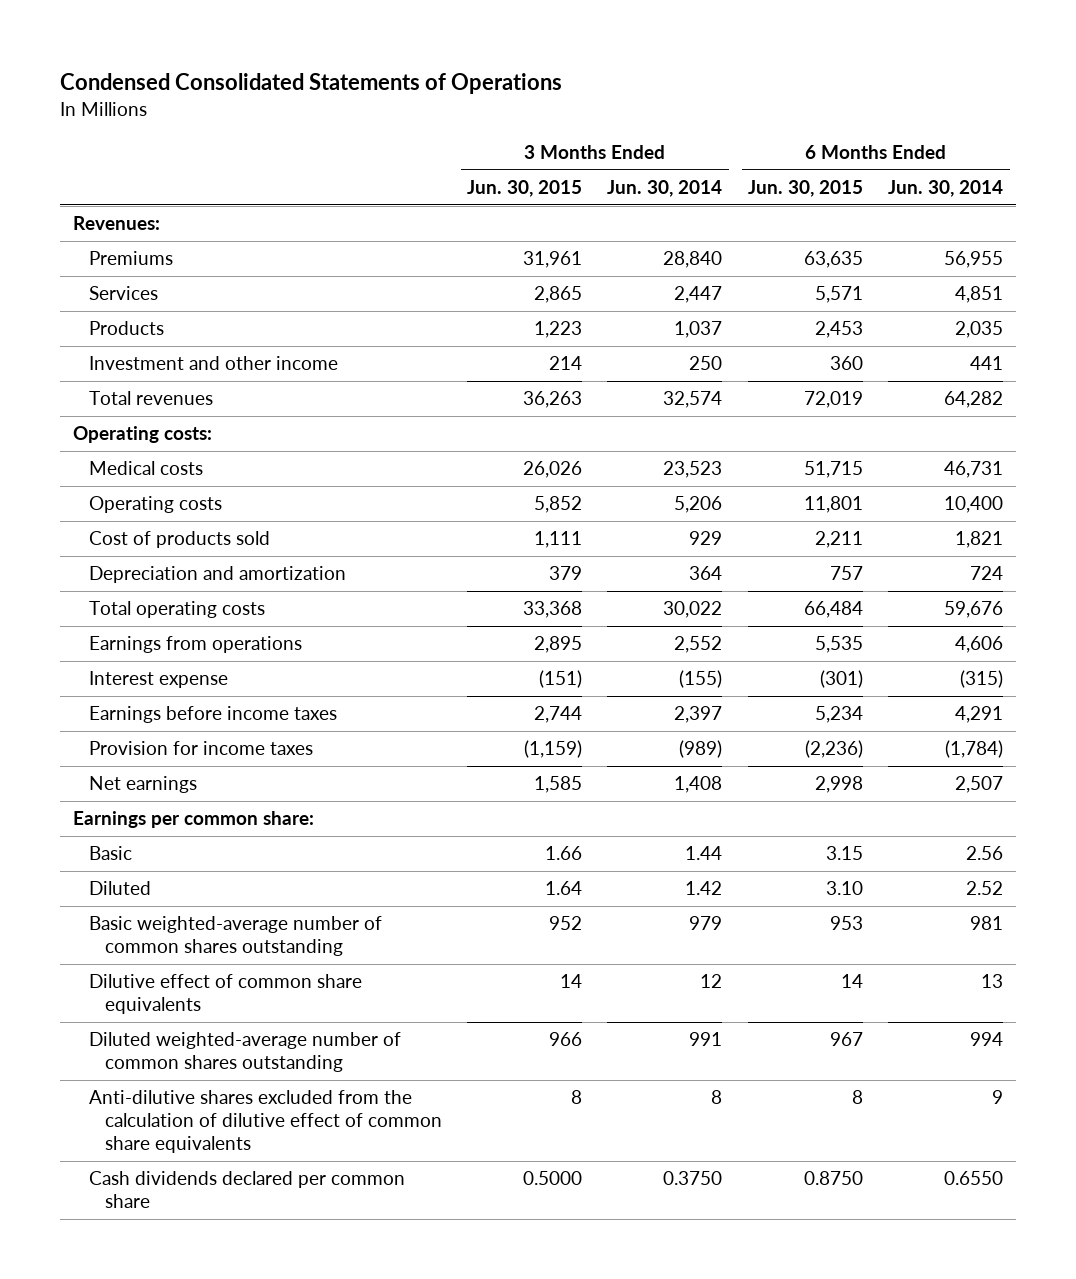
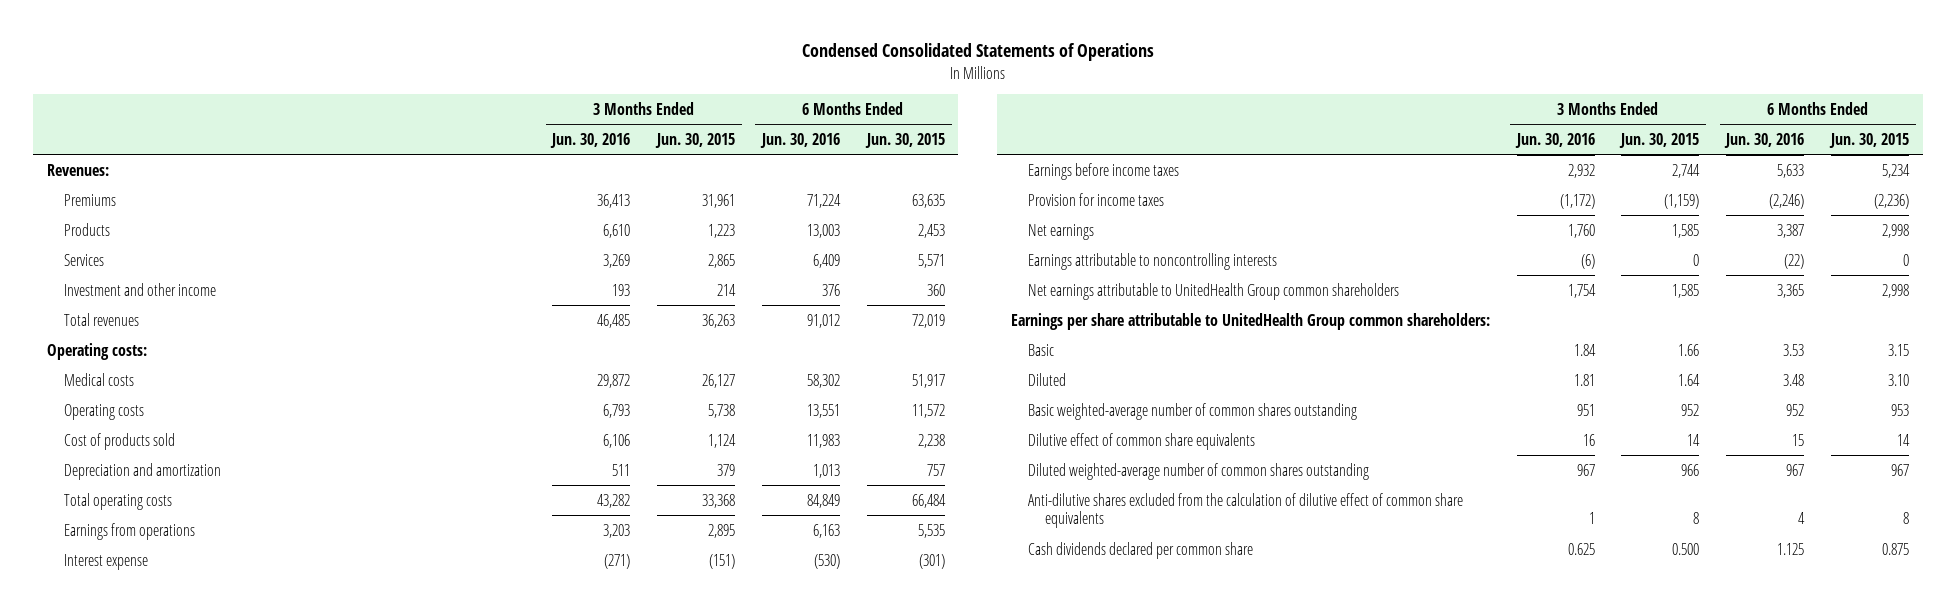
[607,180,723,198] Jun. 30, 2014 -> none
[888,180,1004,198] Jun. 30, 2014 -> none
none -> [550,132,631,148] Jun. 30, 2016
none -> [760,132,841,148] Jun. 30, 2016
[88,286,158,301] Services -> [63,253,104,266] Services
[523,461,583,479] 26,026 -> [702,373,736,388] 26,127
[803,461,863,479] 51,715 -> [911,373,945,388] 51,917
[534,496,583,514] 5,852 -> [708,403,736,418] 5,738
[803,496,863,514] 11,801 -> [911,403,945,418] 11,572
[534,531,583,549] 1,111 -> [708,433,737,448] 1,124
[814,531,863,549] 2,211 -> [917,433,945,448] 2,238
none -> [1027,252,1277,270] Earnings attributable to noncontrolling interests
none -> [1027,282,1399,300] Net earnings attributable to UnitedHealth Group common shareholders
[72,811,314,829] Earnings per common share: -> [1010,312,1490,330] Earnings per share attributable to UnitedHealth Group common shareholders:
[523,1171,583,1186] 0.5000 -> [1672,542,1700,555] 0.500
[803,1171,863,1186] 0.8750 -> [1882,542,1910,555] 0.875

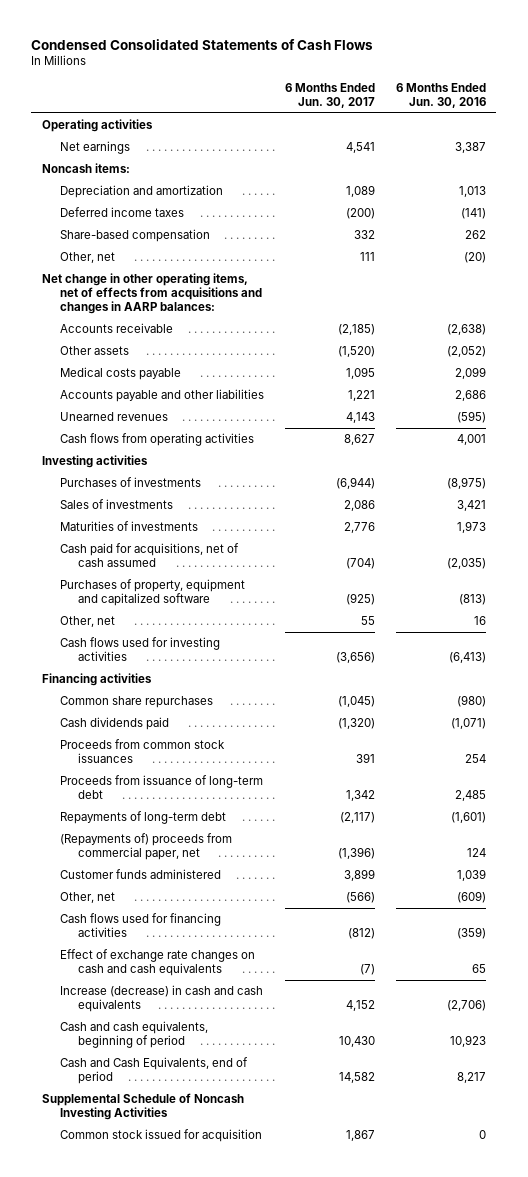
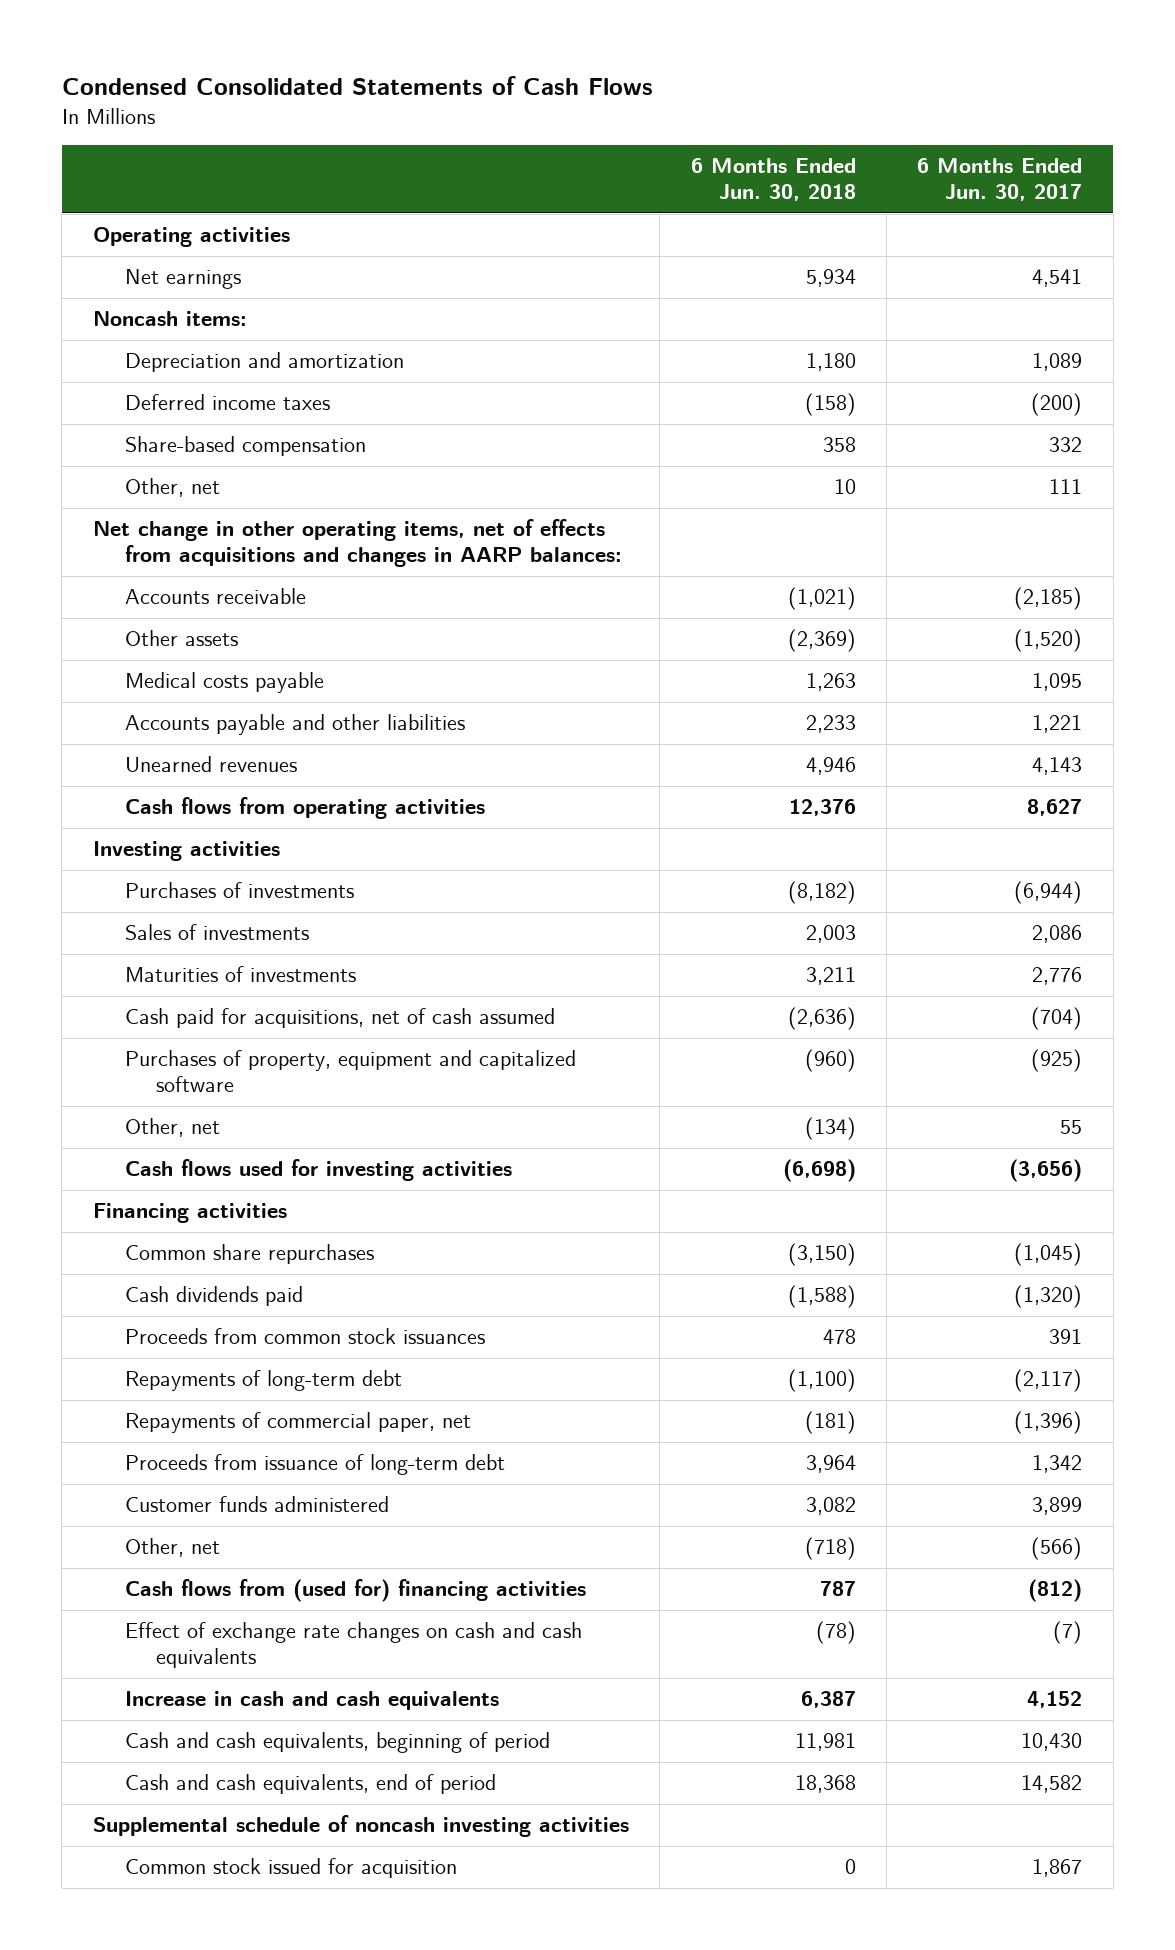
[395,83,486,109] 6 Months Ended Jun. 30, 2016 -> none
none -> [690,158,856,202] 6 Months Ended Jun. 30, 2018
[60,833,233,861] (Repayments of) proceeds from commercial paper, net -> [124,1412,471,1434] Repayments of commercial paper, net
[60,775,264,800] Proceeds from issuance of long-term debt -> [124,1454,505,1476] Proceeds from issuance of long-term debt
[60,913,222,938] Cash flows used for financing activities -> [124,1579,586,1603] Cash flows from (used for) financing activities
[60,985,264,1013] Increase (decrease) in cash and cash equivalents -> [124,1691,499,1711] Increase in cash and cash equivalents
[60,1057,249,1085] Cash and Cash Equivalents, end of period -> [124,1774,496,1795] Cash and cash equivalents, end of period
[41,1093,244,1121] Supplemental Schedule of Noncash Investing Activities -> [92,1815,629,1838] Supplemental schedule of noncash investing activities

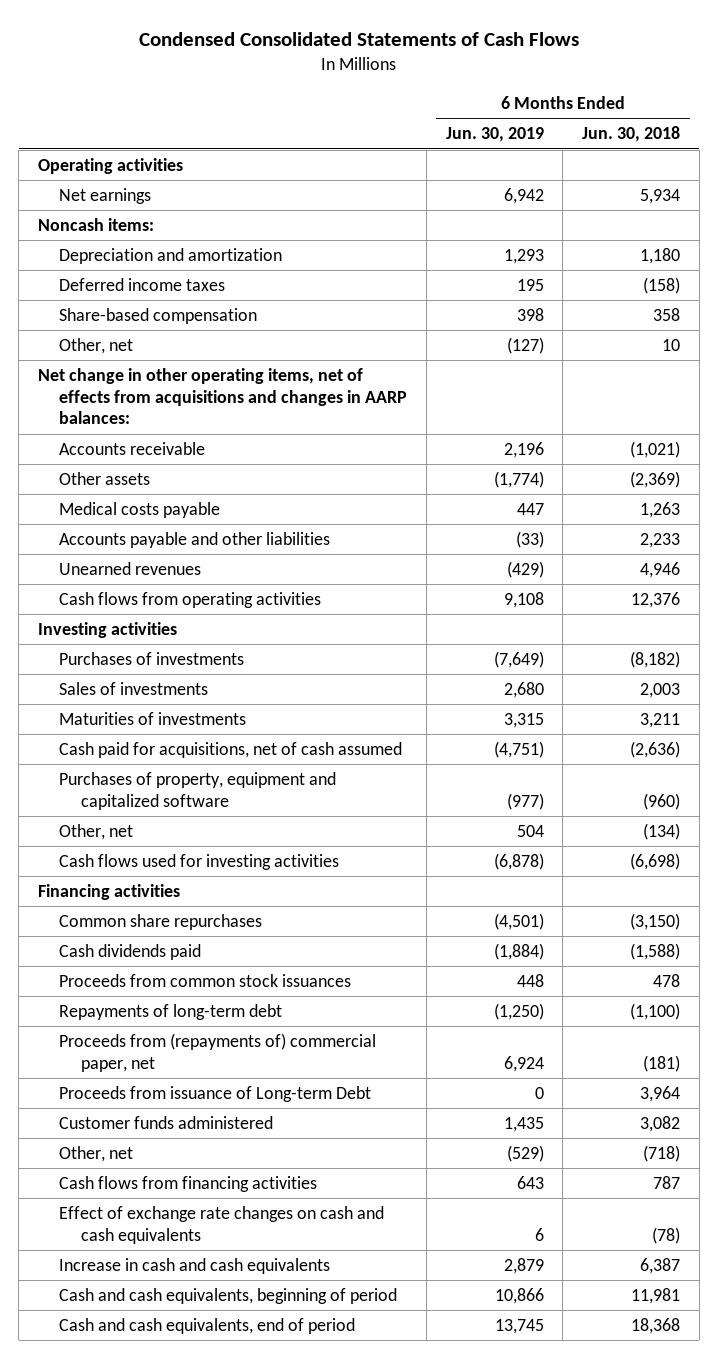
[917,158,1083,202] 6 Months Ended Jun. 30, 2017 -> none
none -> [445,127,544,143] Jun. 30, 2019
[124,1412,471,1434] Repayments of commercial paper, net -> [59,1032,377,1072] Proceeds from (repayments of) commercial paper, net
[124,1454,505,1476] Proceeds from issuance of long-term debt -> [59,1085,372,1102] Proceeds from issuance of Long-term Debt
[124,1579,586,1603] Cash flows from (used for) financing activities -> [59,1175,318,1192] Cash flows from financing activities
[92,1815,629,1838] Supplemental schedule of noncash investing activities -> none
[124,1858,457,1879] Common stock issued for acquisition -> none

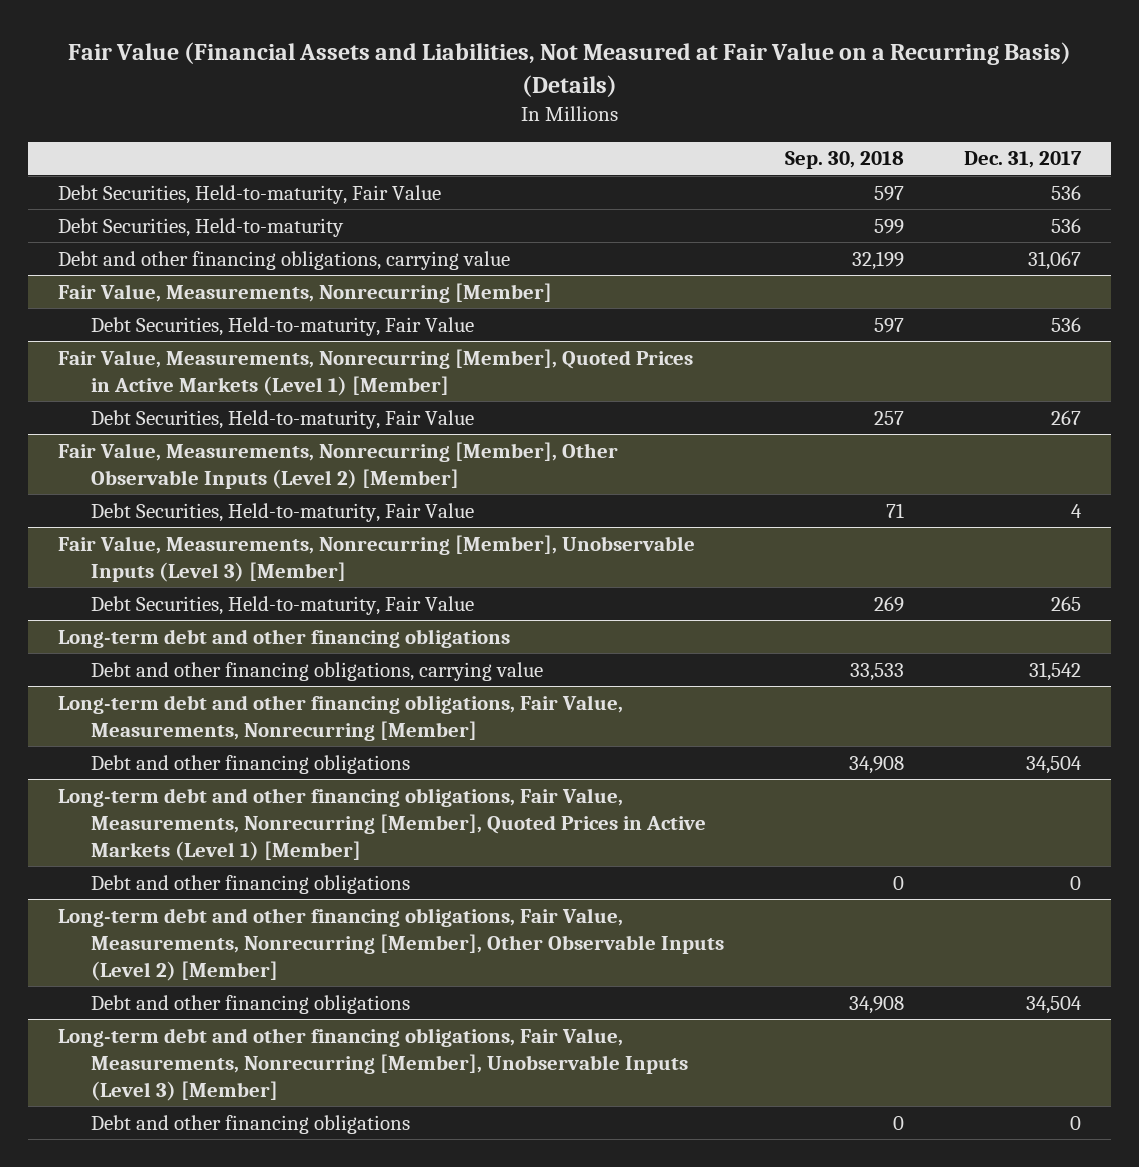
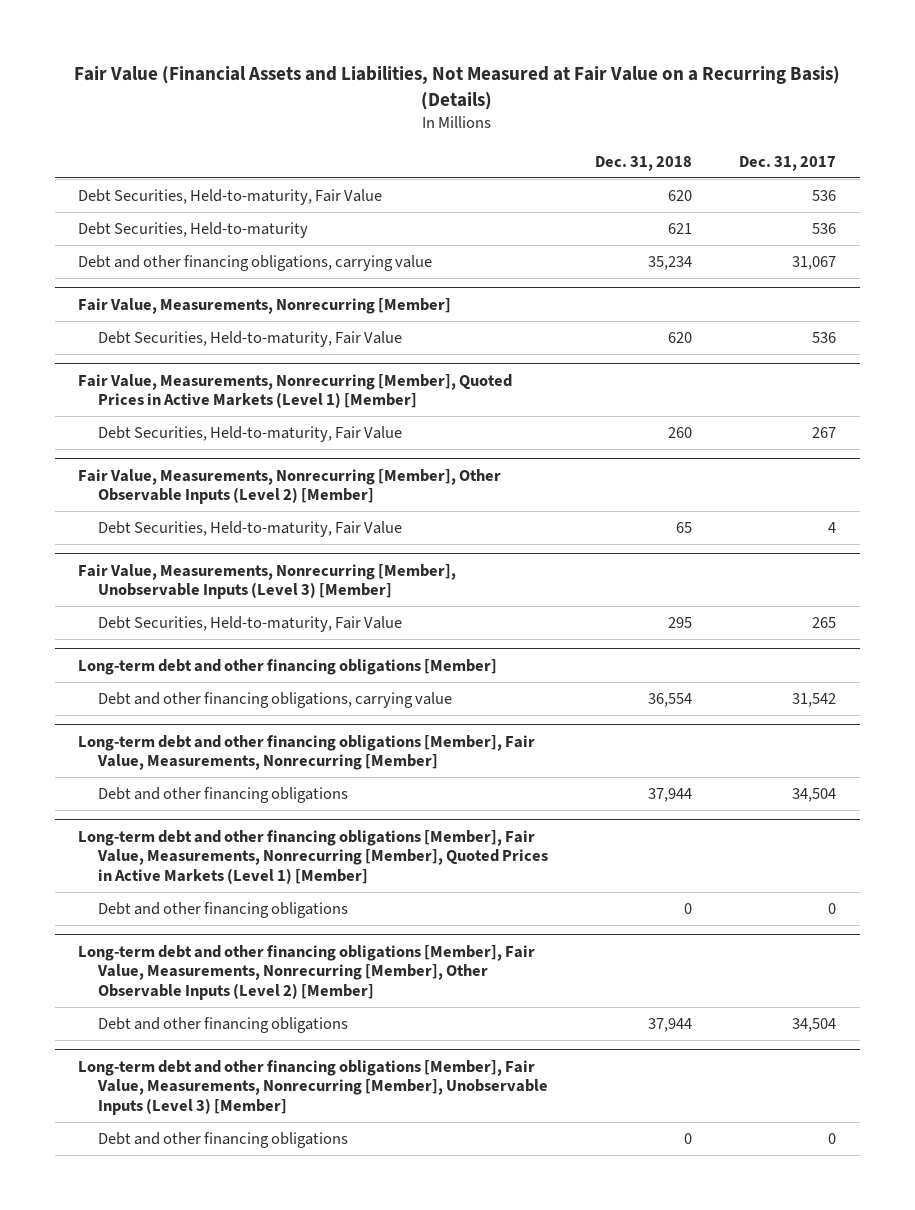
[784,151,904,170] Sep. 30, 2018 -> none
none -> [595,155,693,171] Dec. 31, 2018
[58,628,511,648] Long-term debt and other financing obligations -> [78,658,498,675] Long-term debt and other financing obligations [Member]
[58,694,624,741] Long-term debt and other financing obligations, Fair Value, Measurements, Nonrecurring [Member] -> [78,734,536,771] Long-term debt and other financing obligations [Member], Fair Value, Measurements, Nonrecurring [Member]
[58,787,707,861] Long-term debt and other financing obligations, Fair Value, Measurements, Nonrecurring [Member], Quoted Prices in Active Markets (Level 1) [Member] -> [78,829,549,884] Long-term debt and other financing obligations [Member], Fair Value, Measurements, Nonrecurring [Member], Quoted Prices in Active Markets (Level 1) [Member]
[58,907,725,981] Long-term debt and other financing obligations, Fair Value, Measurements, Nonrecurring [Member], Other Observable Inputs (Level 2) [Member] -> [78,944,536,1000] Long-term debt and other financing obligations [Member], Fair Value, Measurements, Nonrecurring [Member], Other Observable Inputs (Level 2) [Member]
[58,1027,689,1101] Long-term debt and other financing obligations, Fair Value, Measurements, Nonrecurring [Member], Unobservable Inputs (Level 3) [Member] -> [78,1059,549,1115] Long-term debt and other financing obligations [Member], Fair Value, Measurements, Nonrecurring [Member], Unobservable Inputs (Level 3) [Member]

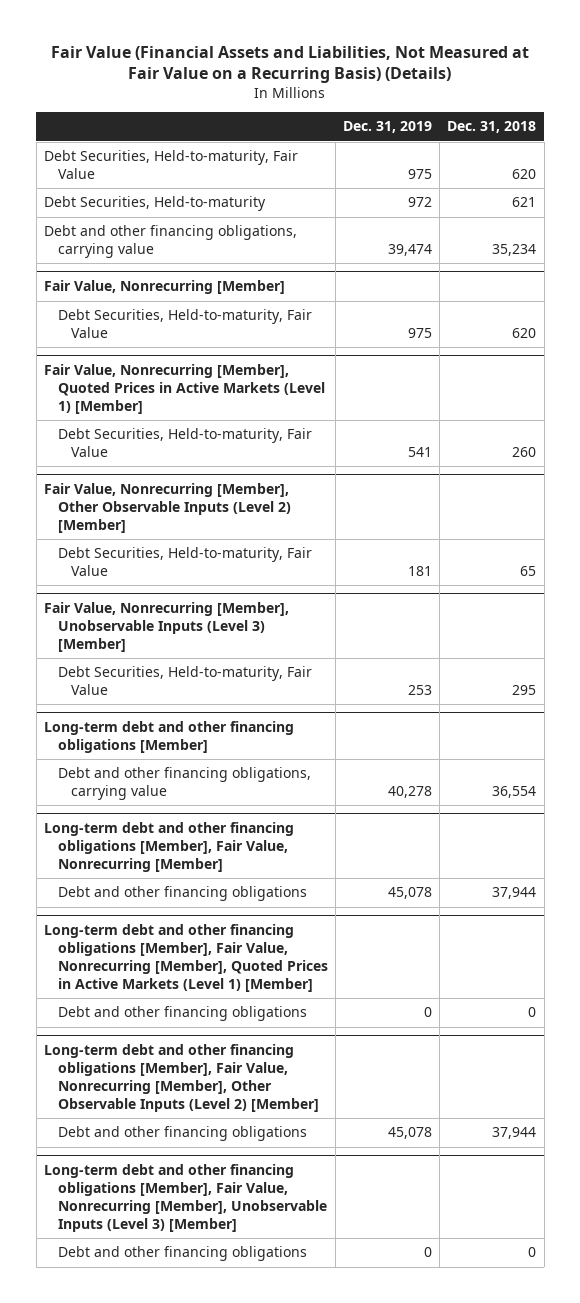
[739,155,837,171] Dec. 31, 2017 -> none
none -> [342,121,432,134] Dec. 31, 2019
[78,297,452,314] Fair Value, Measurements, Nonrecurring [Member] -> [43,280,285,295] Fair Value, Nonrecurring [Member]
[78,373,513,409] Fair Value, Measurements, Nonrecurring [Member], Quoted Prices in Active Markets (Level 1) [Member] -> [43,364,325,415] Fair Value, Nonrecurring [Member], Quoted Prices in Active Markets (Level 1) [Member]
[78,468,502,505] Fair Value, Measurements, Nonrecurring [Member], Other Observable Inputs (Level 2) [Member] -> [43,483,291,534] Fair Value, Nonrecurring [Member], Other Observable Inputs (Level 2) [Member]
[78,563,457,600] Fair Value, Measurements, Nonrecurring [Member], Unobservable Inputs (Level 3) [Member] -> [43,602,289,653] Fair Value, Nonrecurring [Member], Unobservable Inputs (Level 3) [Member]
[78,734,536,771] Long-term debt and other financing obligations [Member], Fair Value, Measurements, Nonrecurring [Member] -> [43,822,294,873] Long-term debt and other financing obligations [Member], Fair Value, Nonrecurring [Member]
[78,829,549,884] Long-term debt and other financing obligations [Member], Fair Value, Measurements, Nonrecurring [Member], Quoted Prices in Active Markets (Level 1) [Member] -> [43,924,328,992] Long-term debt and other financing obligations [Member], Fair Value, Nonrecurring [Member], Quoted Prices in Active Markets (Level 1) [Member]
[78,944,536,1000] Long-term debt and other financing obligations [Member], Fair Value, Measurements, Nonrecurring [Member], Other Observable Inputs (Level 2) [Member] -> [43,1044,319,1112] Long-term debt and other financing obligations [Member], Fair Value, Nonrecurring [Member], Other Observable Inputs (Level 2) [Member]
[78,1059,549,1115] Long-term debt and other financing obligations [Member], Fair Value, Measurements, Nonrecurring [Member], Unobservable Inputs (Level 3) [Member] -> [43,1164,327,1232] Long-term debt and other financing obligations [Member], Fair Value, Nonrecurring [Member], Unobservable Inputs (Level 3) [Member]

